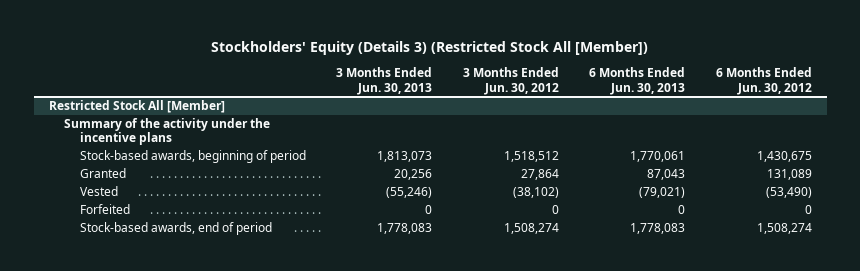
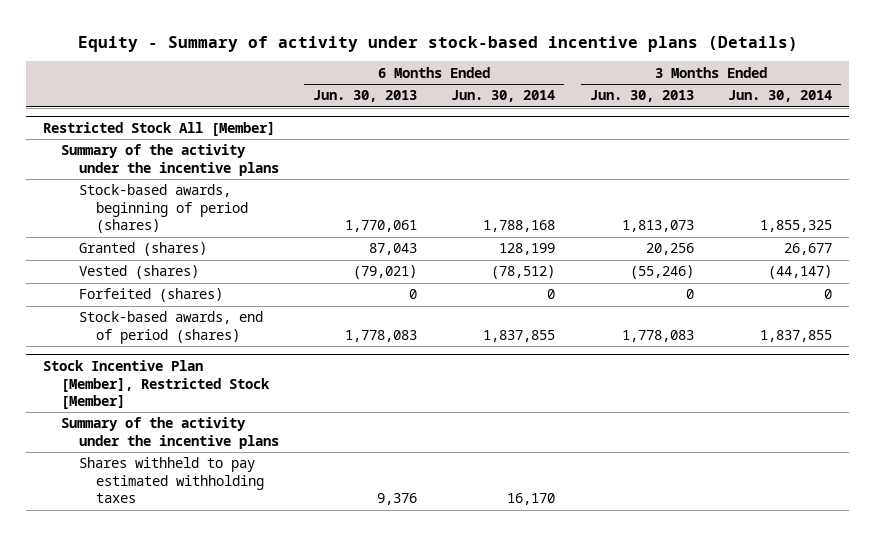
[211,41,649,56] Stockholders' Equity (Details 3) (Restricted Stock All [Member]) -> [77,35,798,52] Equity - Summary of activity under stock-based incentive plans (Details)
[462,67,559,95] 3 Months Ended Jun. 30, 2012 -> none
[715,67,812,95] 6 Months Ended Jun. 30, 2012 -> none
none -> [451,90,556,103] Jun. 30, 2014
none -> [728,90,833,103] Jun. 30, 2014
[79,150,306,164] Stock-based awards, beginning of period -> [78,184,249,234] Stock-based awards, beginning of period (shares)
[79,168,126,179] Granted -> [78,242,207,257] Granted (shares)
[79,186,118,197] Vested -> [78,265,199,280] Vested (shares)
[79,204,130,215] Forfeited -> [78,288,223,303] Forfeited (shares)
[79,222,272,236] Stock-based awards, end of period -> [78,311,263,344] Stock-based awards, end of period (shares)
none -> [43,360,271,409] Stock Incentive Plan [Member], Restricted Stock [Member]
none -> [61,417,279,449] Summary of the activity under the incentive plans
none -> [78,457,265,504] Shares withheld to pay estimated withholding taxes

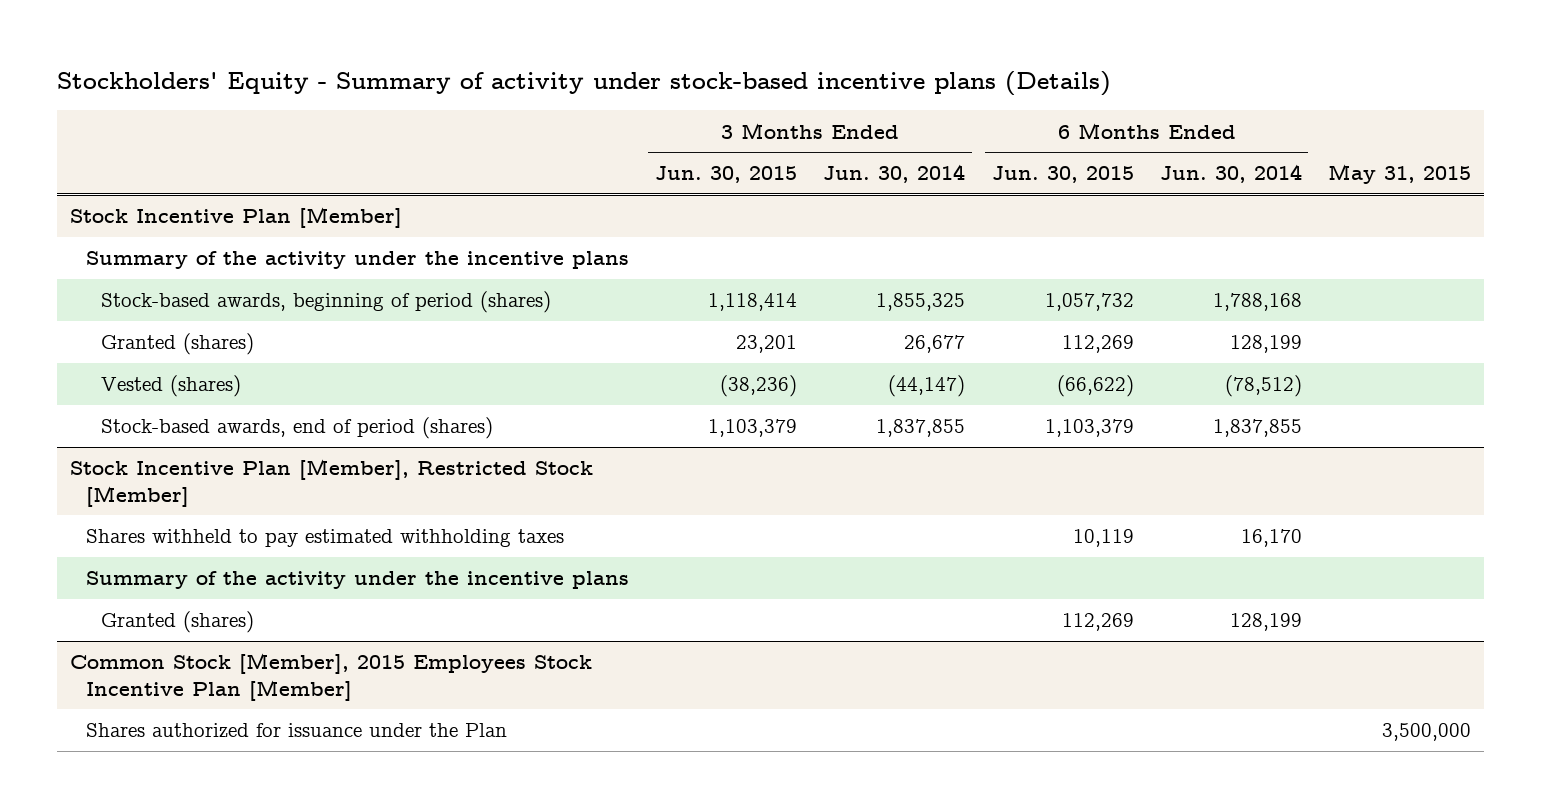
[77,35,798,52] Equity - Summary of activity under stock-based incentive plans (Details) -> [56,71,1111,97] Stockholders' Equity - Summary of activity under stock-based incentive plans (Details)
[313,90,418,103] Jun. 30, 2013 -> none
[589,90,694,103] Jun. 30, 2013 -> none
none -> [654,166,797,184] Jun. 30, 2015
none -> [991,166,1134,184] Jun. 30, 2015
none -> [1328,164,1472,185] May 31, 2015
[43,122,276,137] Restricted Stock All [Member] -> none
none -> [69,207,402,229] Stock Incentive Plan [Member]
[78,288,223,303] Forfeited (shares) -> none
[61,417,279,449] Summary of the activity under the incentive plans -> [85,571,629,590] Summary of the activity under the incentive plans
none -> [101,611,255,634] Granted (shares)
none -> [69,653,592,701] Common Stock [Member], 2015 Employees Stock Incentive Plan [Member]
none -> [85,723,507,739] Shares authorized for issuance under the Plan

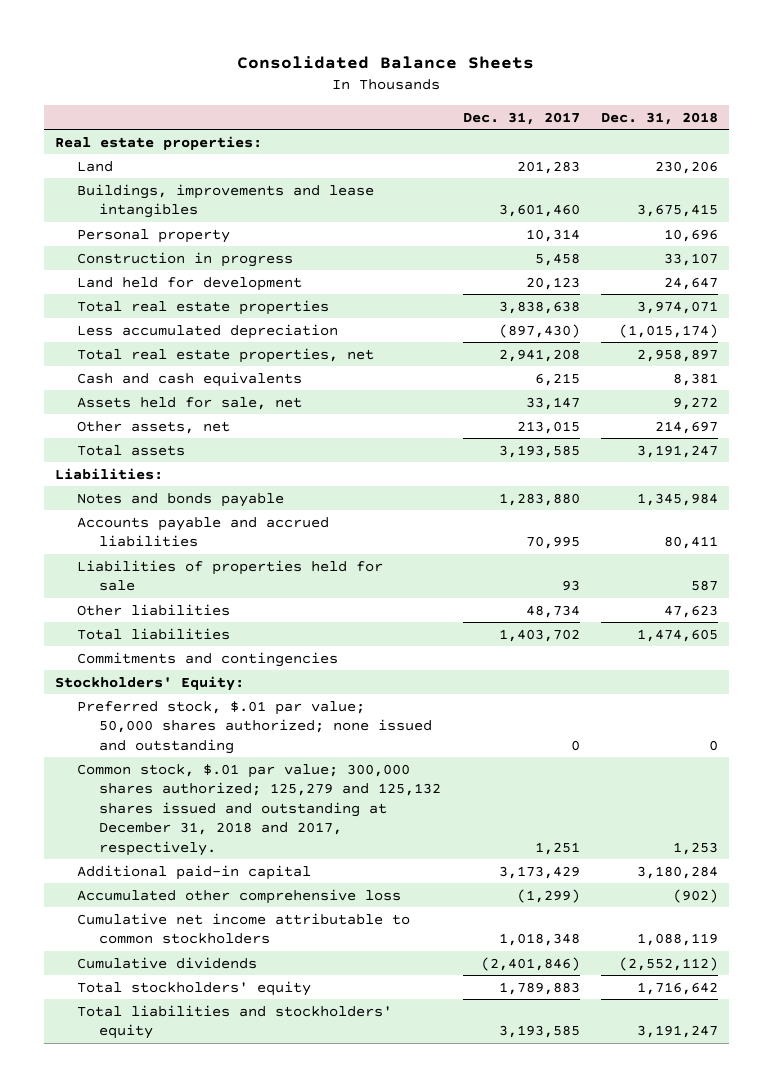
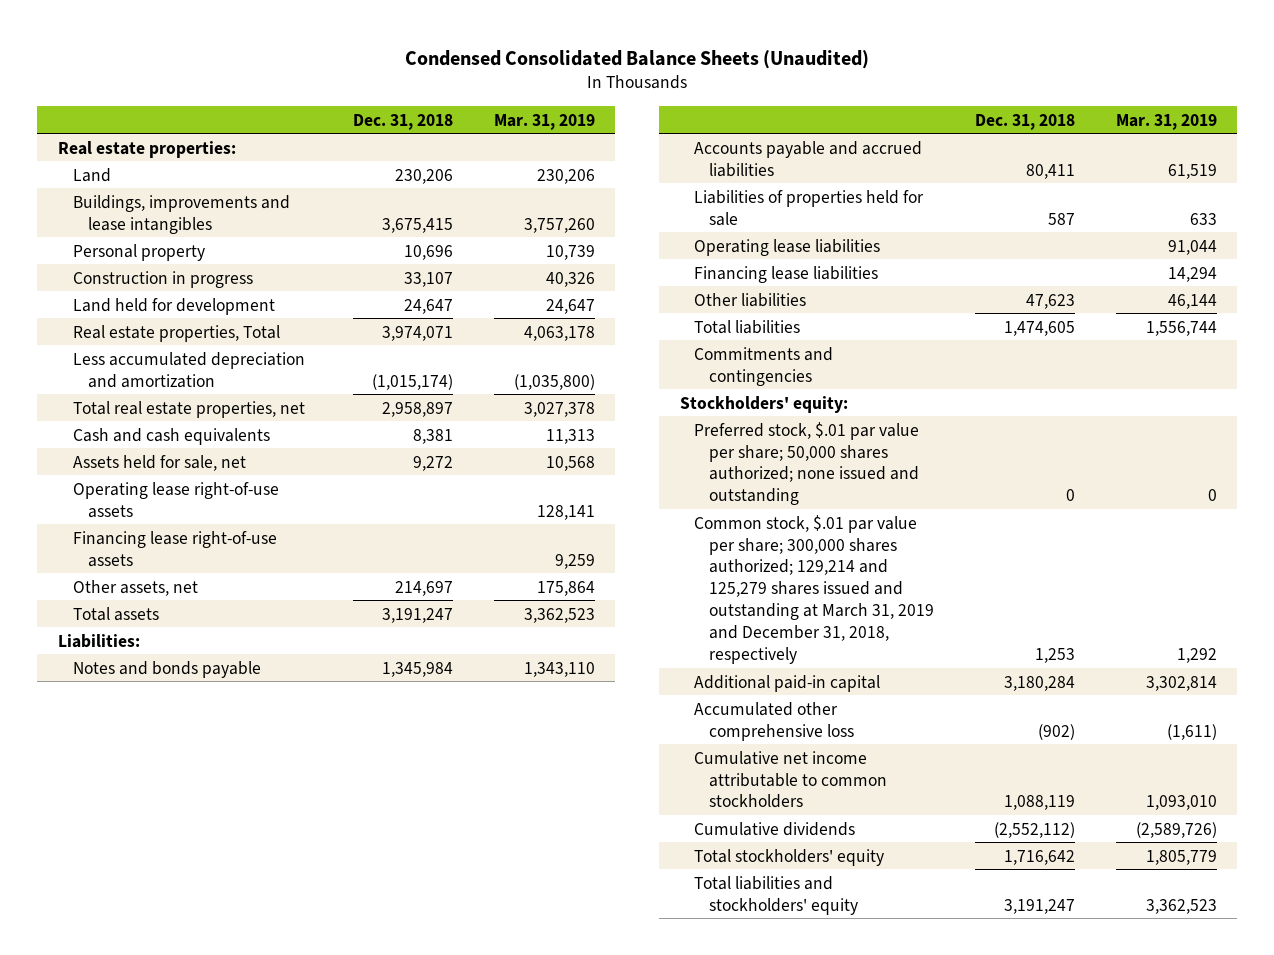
[237,56,535,70] Consolidated Balance Sheets -> [405,49,870,69] Condensed Consolidated Balance Sheets (Unaudited)
[462,111,580,125] Dec. 31, 2017 -> none
none -> [493,113,595,130] Mar. 31, 2019
[77,299,330,315] Total real estate properties -> [72,324,280,342] Real estate properties, Total
[77,323,339,339] Less accumulated depreciation -> [72,351,305,388] Less accumulated depreciation and amortization
none -> [72,481,279,518] Operating lease right-of-use assets
none -> [72,530,277,567] Financing lease right-of-use assets
none -> [694,238,881,256] Operating lease liabilities
none -> [694,265,879,283] Financing lease liabilities
[54,675,244,691] Stockholders' Equity: -> [679,395,848,413] Stockholders' equity:
[77,700,433,754] Preferred stock, $.01 par value; 50,000 shares authorized; none issued and outstanding -> [694,421,920,506] Preferred stock, $.01 par value per share; 50,000 shares authorized; none issued and outstanding
[77,763,442,856] Common stock, $.01 par value; 300,000 shares authorized; 125,279 and 125,132 shares issued and outstanding at December 31, 2018 and 2017, respectively. -> [694,514,935,665] Common stock, $.01 par value per share; 300,000 shares authorized; 129,214 and 125,279 shares issued and outstanding at March 31, 2019 and December 31, 2018, respectively

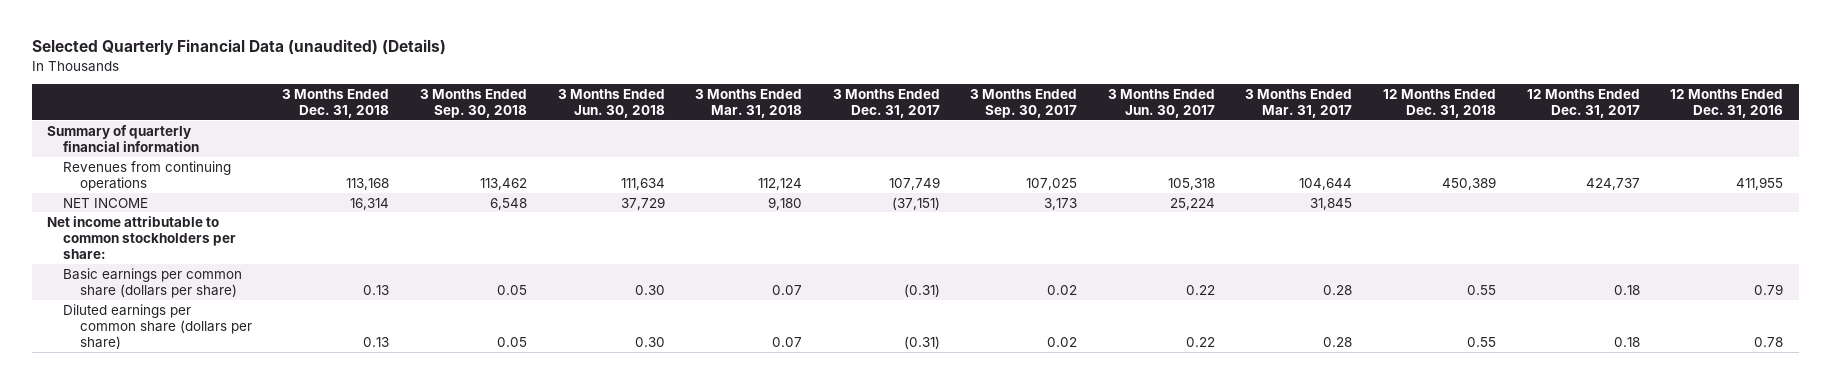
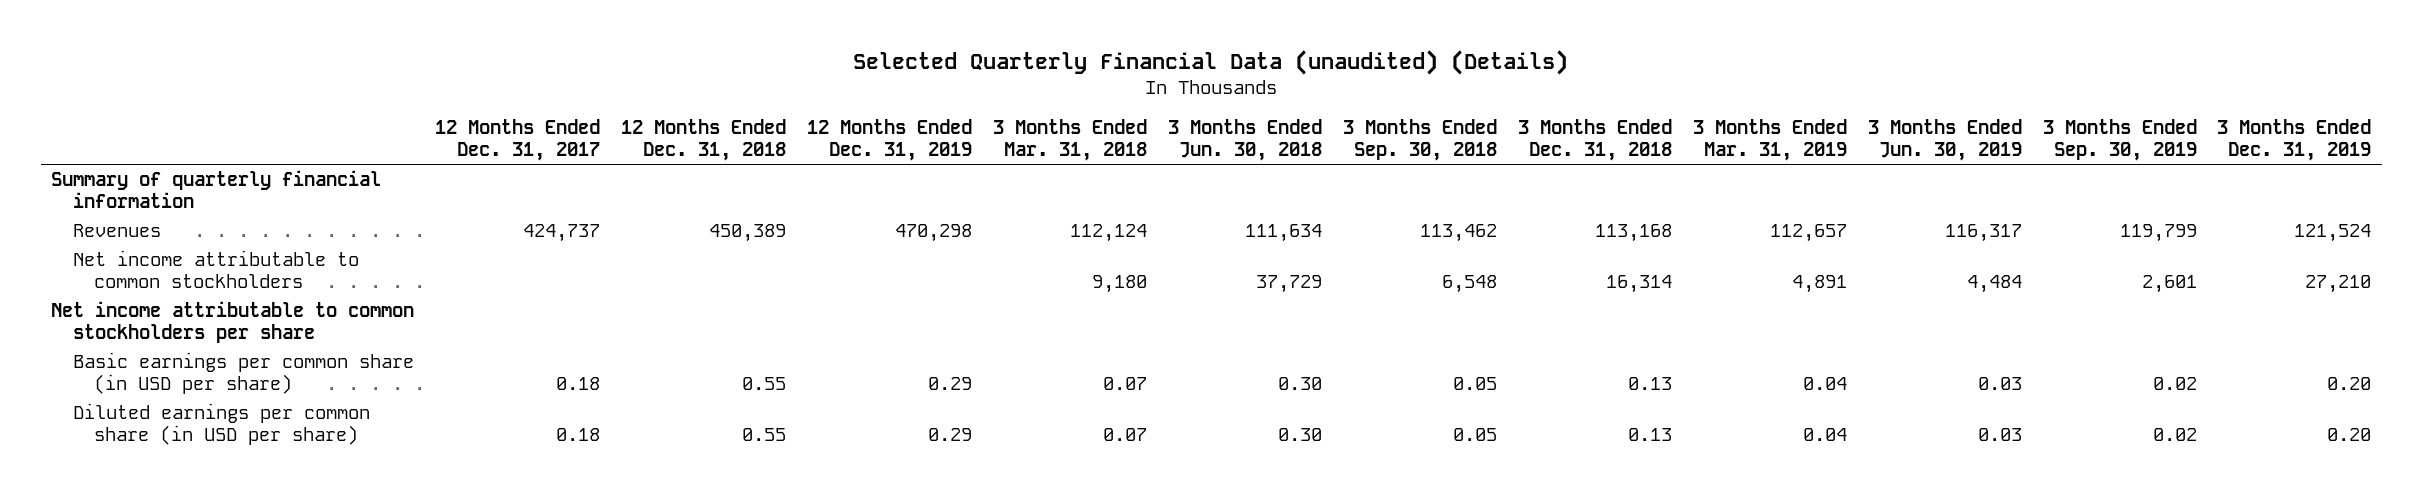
[832,88,940,118] 3 Months Ended Dec. 31, 2017 -> none
[970,88,1078,118] 3 Months Ended Sep. 30, 2017 -> none
[1107,88,1215,118] 3 Months Ended Jun. 30, 2017 -> none
[1245,88,1353,118] 3 Months Ended Mar. 31, 2017 -> none
[1670,88,1784,118] 12 Months Ended Dec. 31, 2016 -> none
none -> [806,118,972,162] 12 Months Ended Dec. 31, 2019
none -> [1692,118,1847,162] 3 Months Ended Mar. 31, 2019
none -> [1867,118,2022,162] 3 Months Ended Jun. 30, 2019
none -> [2042,118,2197,162] 3 Months Ended Sep. 30, 2019
none -> [2217,118,2372,162] 3 Months Ended Dec. 31, 2019
[63,160,232,191] Revenues from continuing operations -> [72,224,161,238] Revenues
[63,197,149,208] NET INCOME -> [72,250,359,289] Net income attributable to common stockholders
[46,215,237,259] Net income attributable to common stockholders per share: -> [51,301,415,344] Net income attributable to common stockholders per share
[63,267,243,298] Basic earnings per common share (dollars per share) -> [72,352,414,395] Basic earnings per common share (in USD per share)
[63,303,252,349] Diluted earnings per common share (dollars per share) -> [72,403,370,446] Diluted earnings per common share (in USD per share)

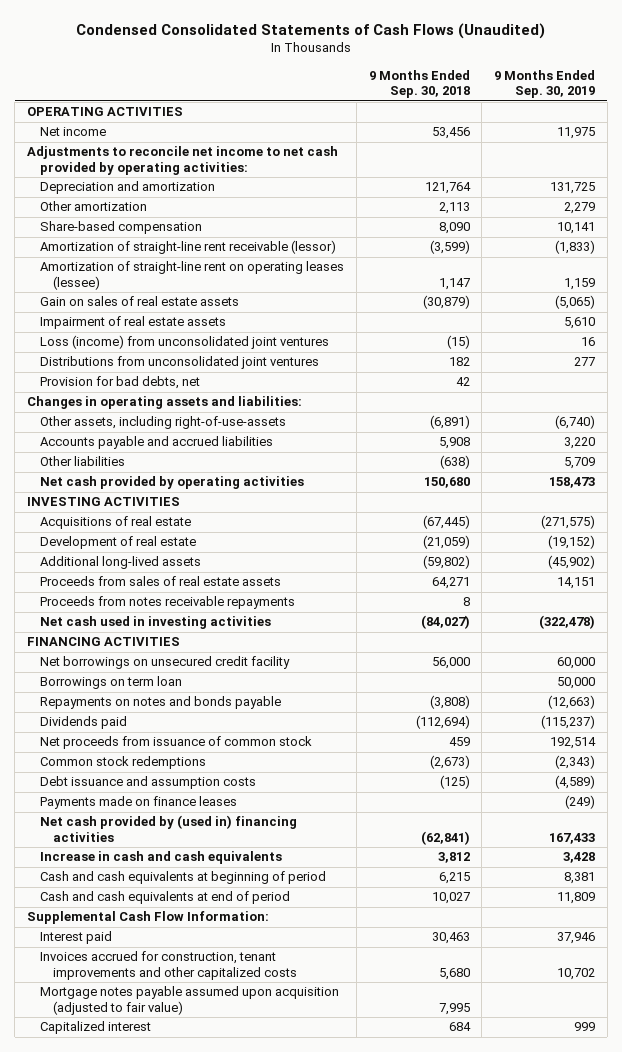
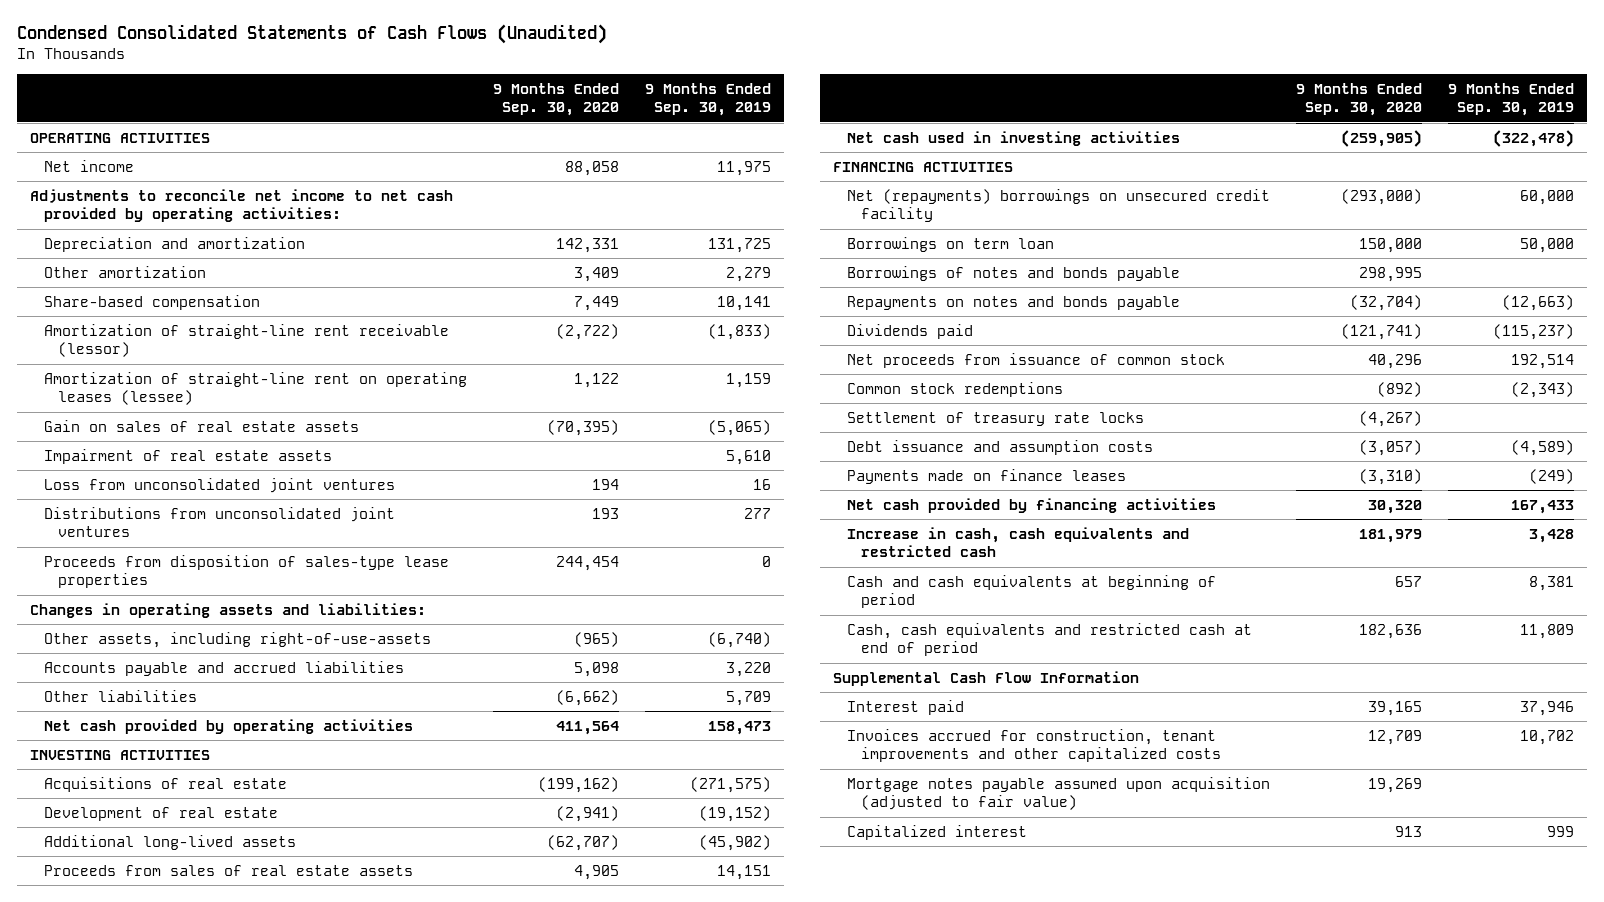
[368,69,470,99] 9 Months Ended Sep. 30, 2018 -> none
none -> [492,82,619,117] 9 Months Ended Sep. 30, 2020
[40,335,330,350] Loss (income) from unconsolidated joint ventures -> [43,477,395,493] Loss from unconsolidated joint ventures
[40,376,201,390] Provision for bad debts, net -> none
none -> [43,554,449,589] Proceeds from disposition of sales-type lease properties
[40,596,296,610] Proceeds from notes receivable repayments -> none
[40,656,291,670] Net borrowings on unsecured credit facility -> [847,188,1271,223] Net (repayments) borrowings on unsecured credit facility
none -> [847,265,1181,281] Borrowings of notes and bonds payable
none -> [847,411,1145,426] Settlement of treasury rate locks
[40,815,298,842] Net cash provided by (used in) financing activities -> [847,497,1217,513] Net cash provided by financing activities
[40,851,283,865] Increase in cash and cash equivalents -> [847,526,1190,558] Increase in cash, cash equivalents and restricted cash
[40,891,291,905] Cash and cash equivalents at end of period -> [847,622,1253,657] Cash, cash equivalents and restricted cash at end of period
[27,911,270,925] Supplemental Cash Flow Information: -> [833,670,1140,686] Supplemental Cash Flow Information

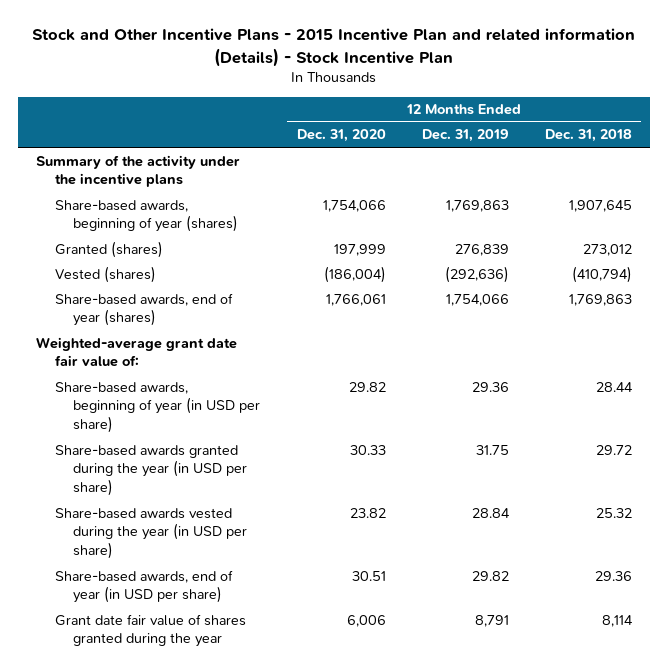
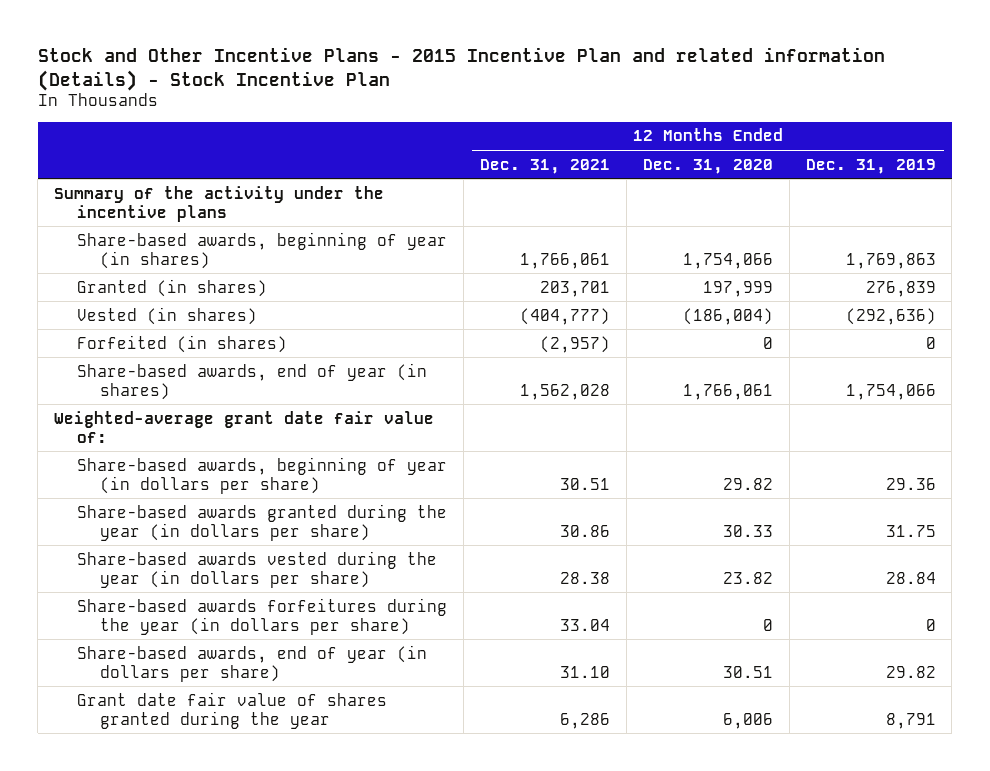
[545,129,633,143] Dec. 31, 2018 -> none
none -> [479,158,610,174] Dec. 31, 2021
[54,199,239,233] Share-based awards, beginning of year (shares) -> [77,231,448,269] Share-based awards, beginning of year (in shares)
[54,240,163,258] Granted (shares) -> [77,278,268,297] Granted (in shares)
[54,265,156,283] Vested (shares) -> [77,306,258,325] Vested (in shares)
none -> [77,334,288,353] Forfeited (in shares)
[54,292,233,327] Share-based awards, end of year (shares) -> [77,362,428,400] Share-based awards, end of year (in shares)
[54,381,261,433] Share-based awards, beginning of year (in USD per share) -> [77,456,448,494] Share-based awards, beginning of year (in dollars per share)
[54,444,248,496] Share-based awards granted during the year (in USD per share) -> [77,503,448,541] Share-based awards granted during the year (in dollars per share)
[54,507,248,559] Share-based awards vested during the year (in USD per share) -> [77,550,438,588] Share-based awards vested during the year (in dollars per share)
none -> [77,597,448,635] Share-based awards forfeitures during the year (in dollars per share)
[54,569,233,604] Share-based awards, end of year (in USD per share) -> [77,644,428,682] Share-based awards, end of year (in dollars per share)

